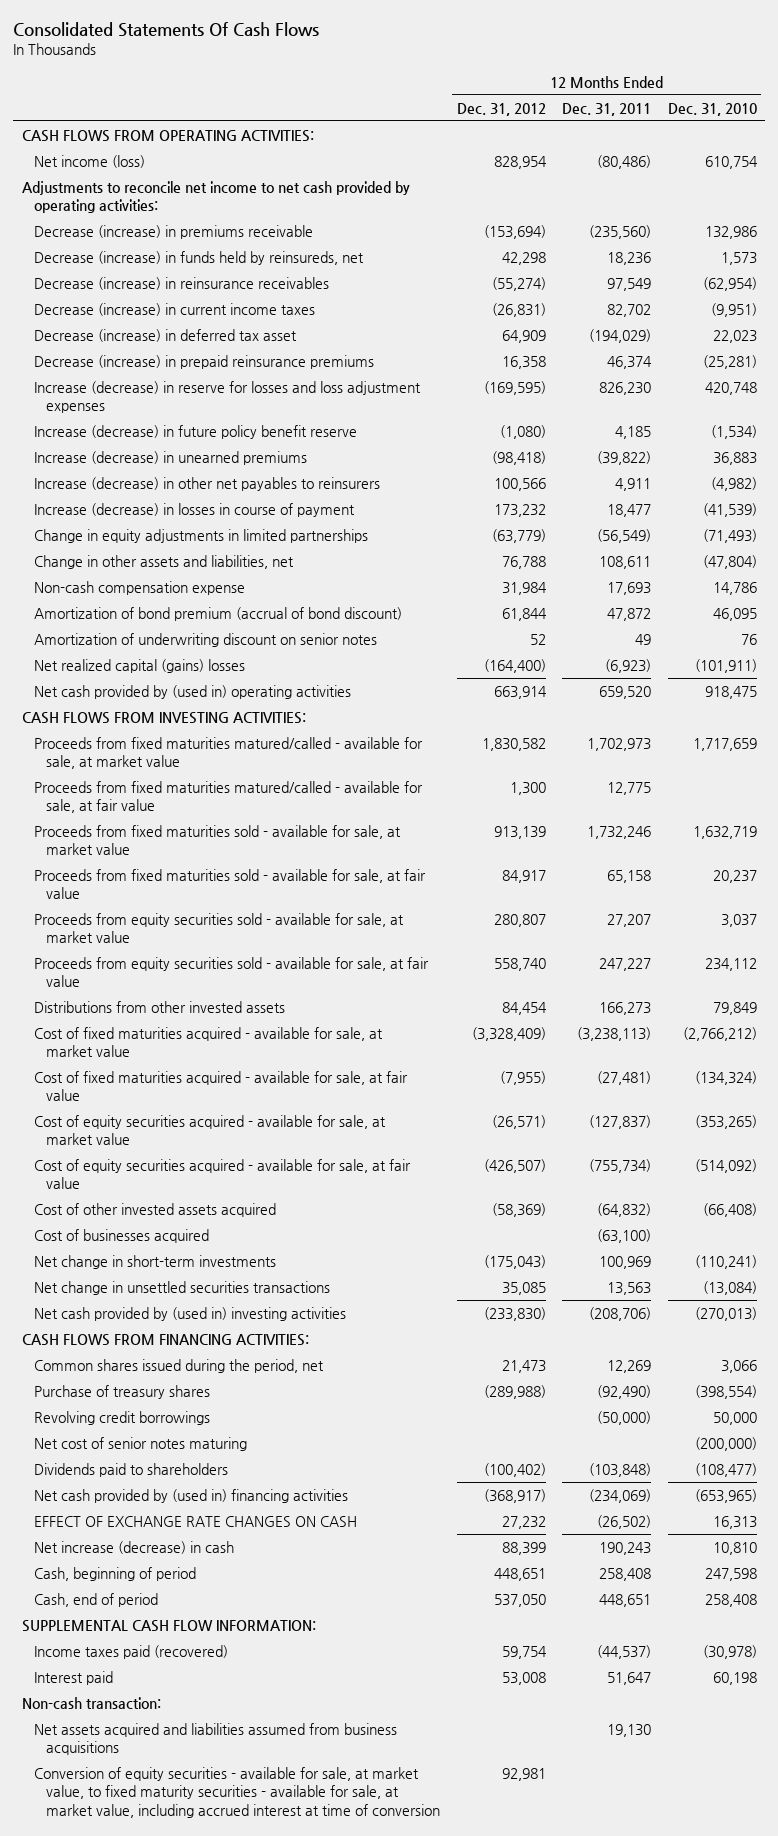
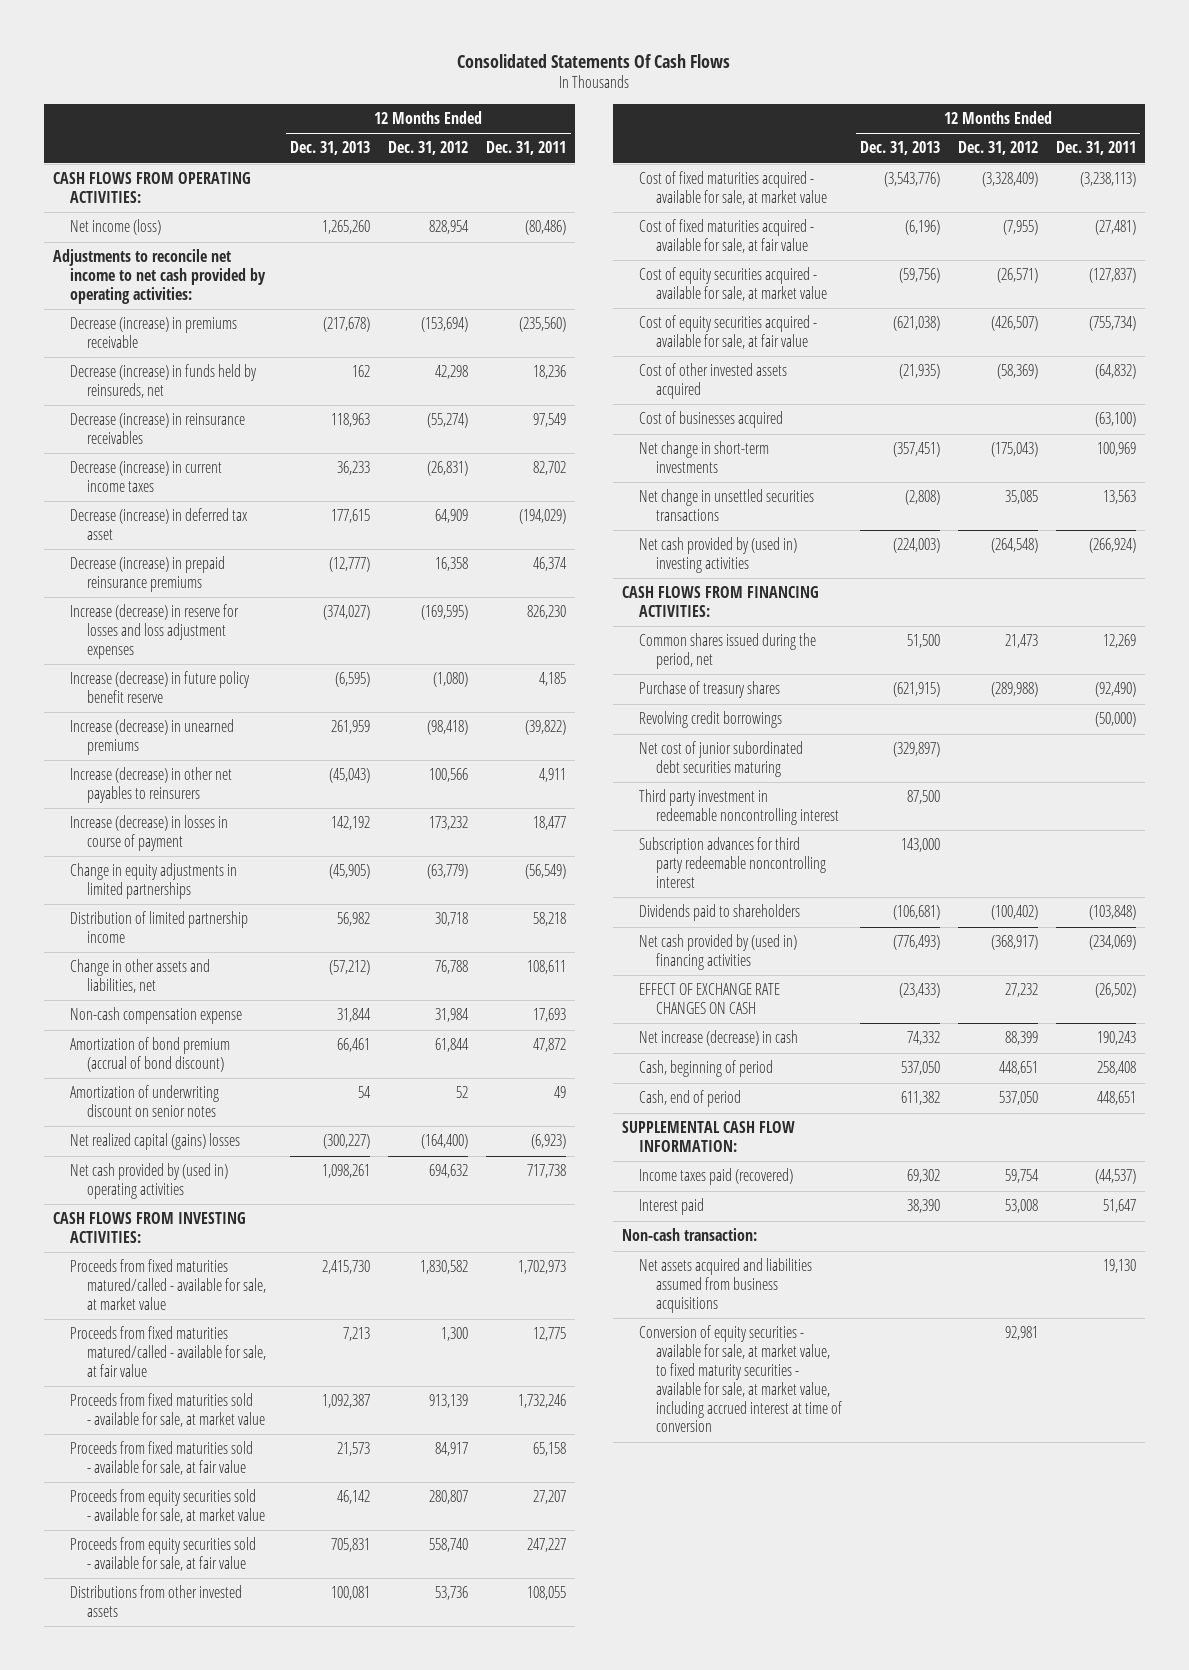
[667,102,757,116] Dec. 31, 2010 -> none
none -> [290,141,371,156] Dec. 31, 2013
none -> [69,911,248,944] Distribution of limited partnership income
[493,686,547,700] 663,914 -> [429,1164,469,1179] 694,632
[599,686,652,700] 659,520 -> [527,1164,567,1179] 717,738
[501,1002,547,1016] 84,454 -> [435,1586,469,1601] 53,736
[599,1002,652,1016] 166,273 -> [527,1586,567,1601] 108,055
[483,1307,546,1322] (233,830) -> [991,538,1039,554] (264,548)
[589,1307,652,1322] (208,706) -> [1088,538,1136,554] (266,924)
[33,1437,247,1452] Net cost of senior notes maturing -> none
none -> [639,741,804,778] Net cost of junior subordinated debt securities maturing
none -> [639,789,840,826] Third party investment in redeemable noncontrolling interest
none -> [639,837,827,888] Subscription advances for third party redeemable noncontrolling interest

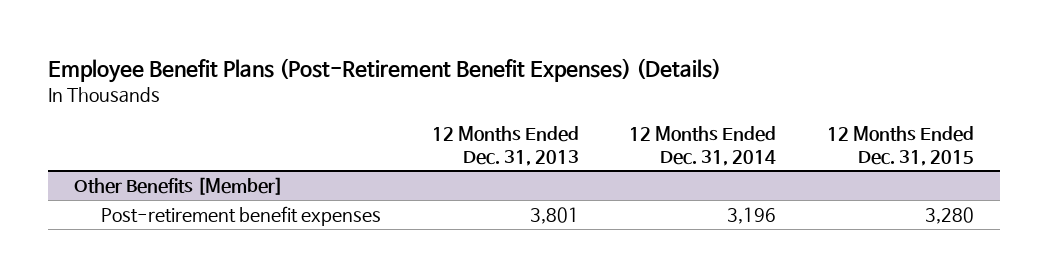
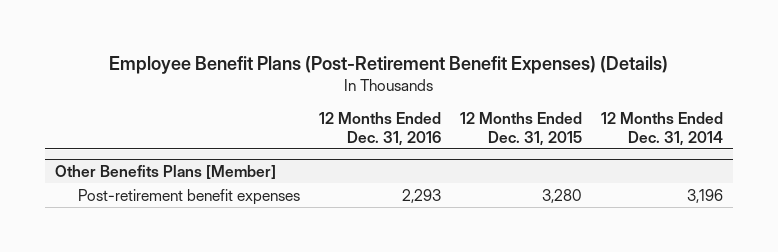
[431,125,579,166] 12 Months Ended Dec. 31, 2013 -> none
none -> [318,111,441,146] 12 Months Ended Dec. 31, 2016
[73,176,283,195] Other Benefits [Member] -> [54,165,276,180] Other Benefits Plans [Member]

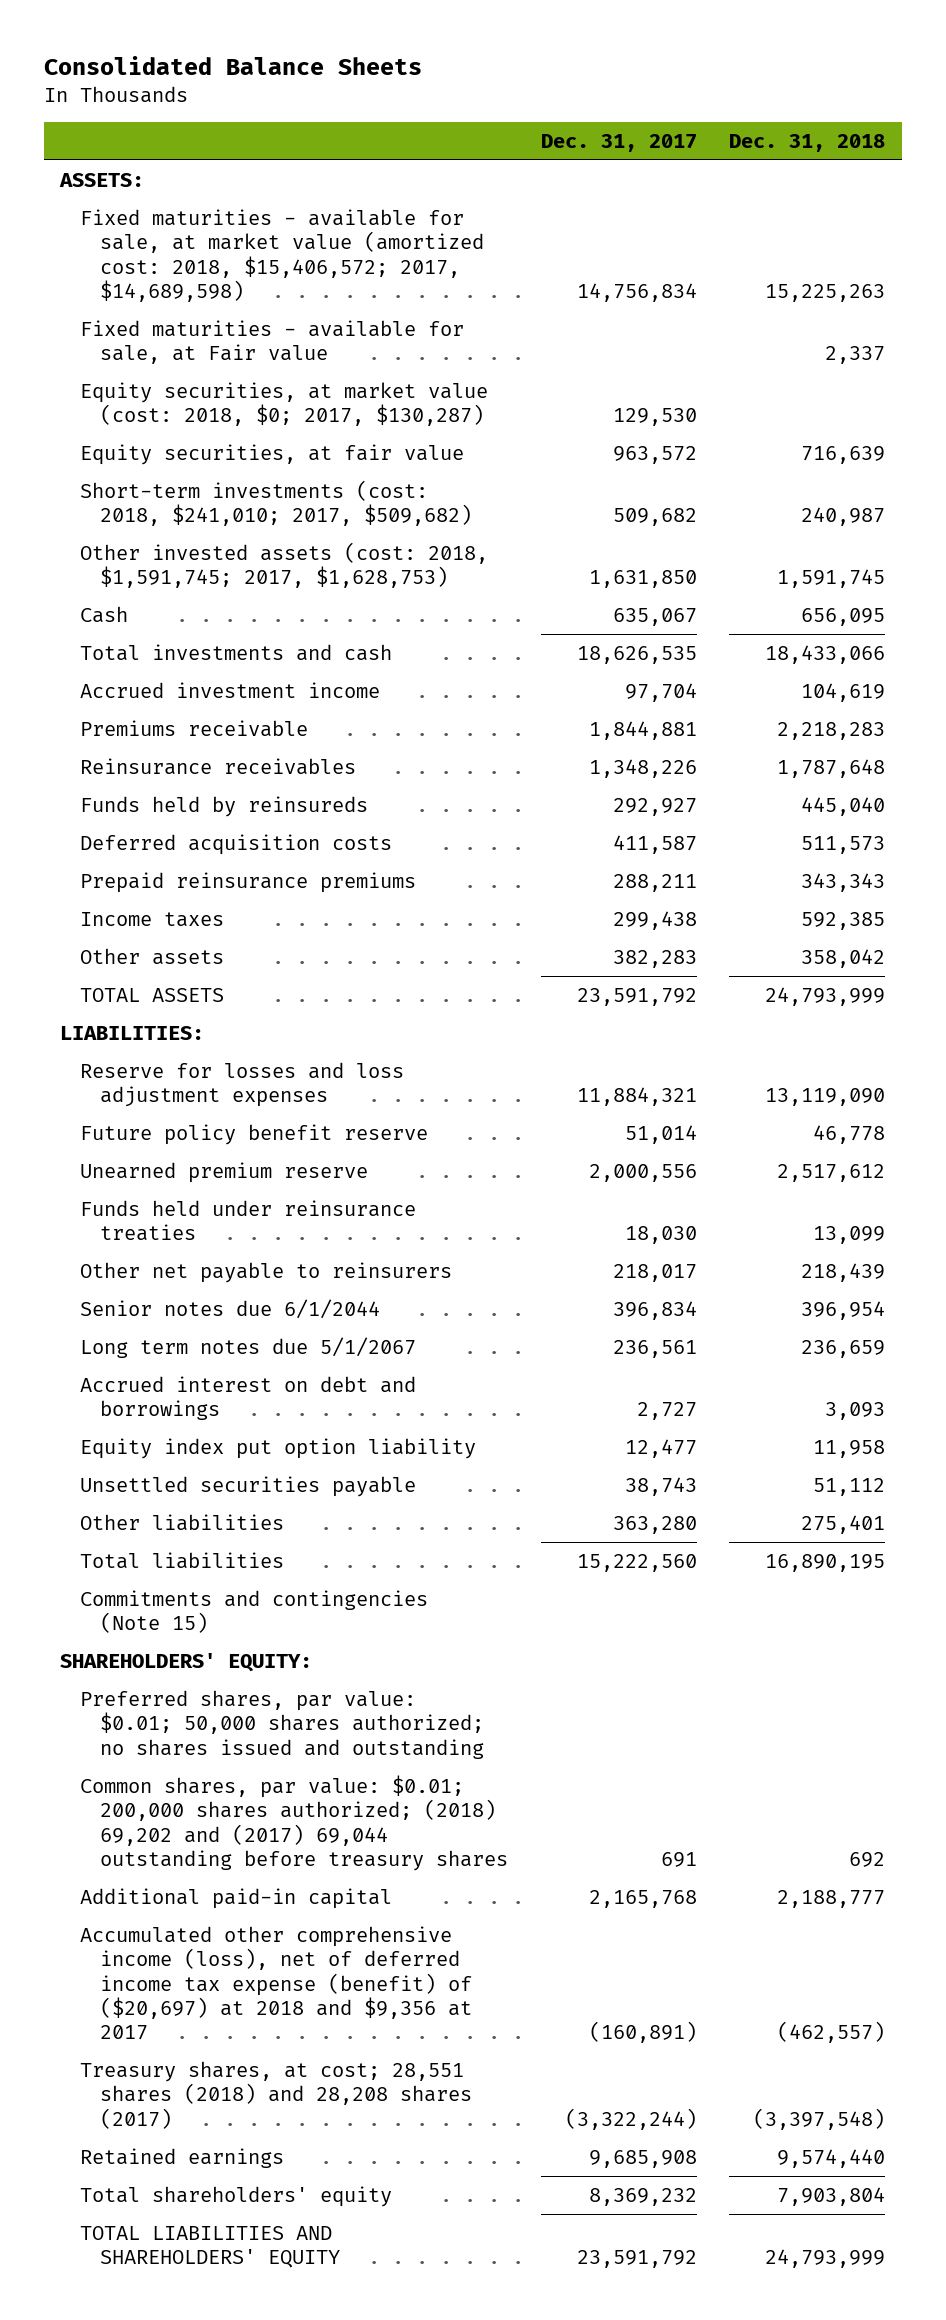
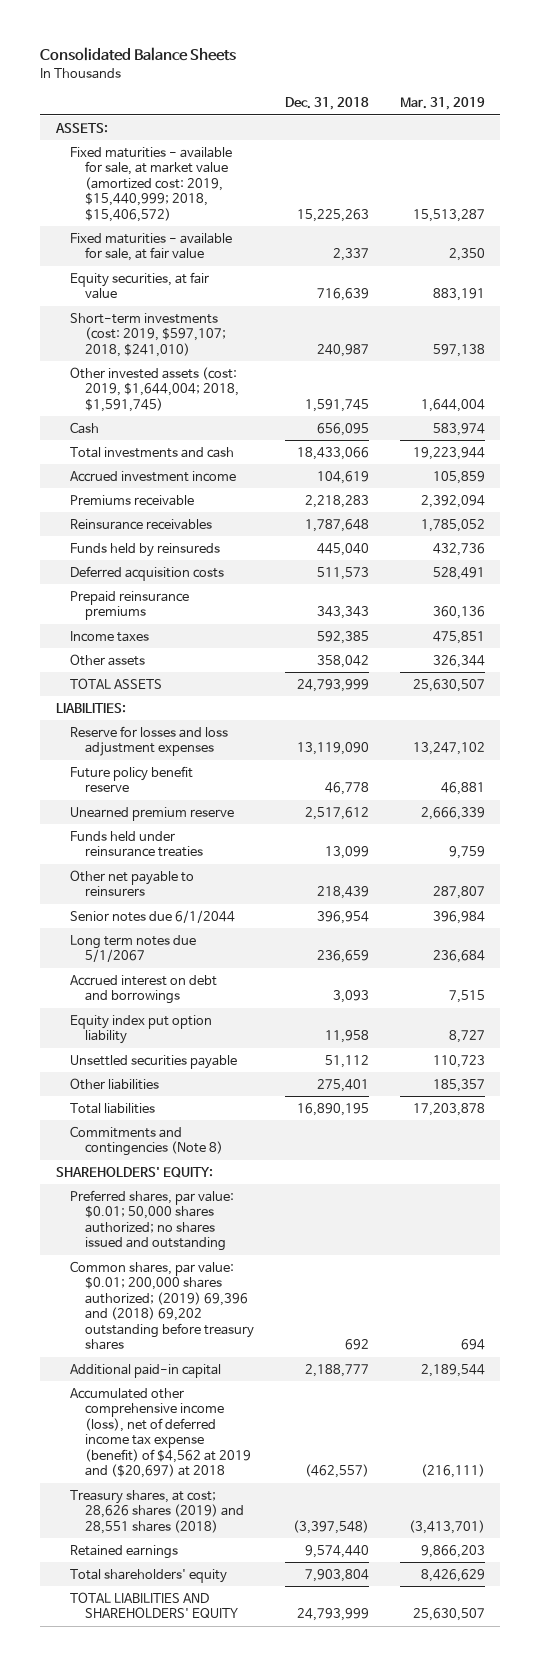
[540,133,697,152] Dec. 31, 2017 -> none
none -> [399,97,485,111] Mar. 31, 2019
[79,381,488,427] Equity securities, at market value (cost: 2018, $0; 2017, $130,287) -> none
[79,208,484,302] Fixed maturities - available for sale, at market value (amortized cost: 2018, $15,406,572; 2017, $14,689,598) -> [70,146,233,222] Fixed maturities - available for sale, at market value (amortized cost: 2019, $15,440,999; 2018, $15,406,572)
[79,319,464,365] Fixed maturities - available for sale, at Fair value -> [70,232,233,262] Fixed maturities - available for sale, at fair value
[79,479,472,527] Short-term investments (cost: 2018, $241,010; 2017, $509,682) -> [70,312,226,357] Short-term investments (cost: 2019, $597,107; 2018, $241,010)
[79,541,488,589] Other invested assets (cost: 2018, $1,591,745; 2017, $1,628,753) -> [70,366,239,412] Other invested assets (cost: 2019, $1,644,004; 2018, $1,591,745)
[79,1589,428,1634] Commitments and contingencies (Note 15) -> [70,1125,223,1157] Commitments and contingencies (Note 8)
[79,1774,508,1871] Common shares, par value: $0.01; 200,000 shares authorized; (2018) 69,202 and (2017) 69,044 outstanding before treasury shares -> [70,1260,254,1351] Common shares, par value: $0.01; 200,000 shares authorized; (2019) 69,396 and (2018) 69,202 outstanding before treasury shares
[79,1925,472,2041] Accumulated other comprehensive income (loss), net of deferred income tax expense (benefit) of ($20,697) at 2018 and $9,356 at 2017 -> [70,1387,251,1479] Accumulated other comprehensive income (loss), net of deferred income tax expense (benefit) of $4,562 at 2019 and ($20,697) at 2018
[79,2060,472,2129] Treasury shares, at cost; 28,551 shares (2018) and 28,208 shares (2017) -> [70,1489,244,1534] Treasury shares, at cost; 28,626 shares (2019) and 28,551 shares (2018)

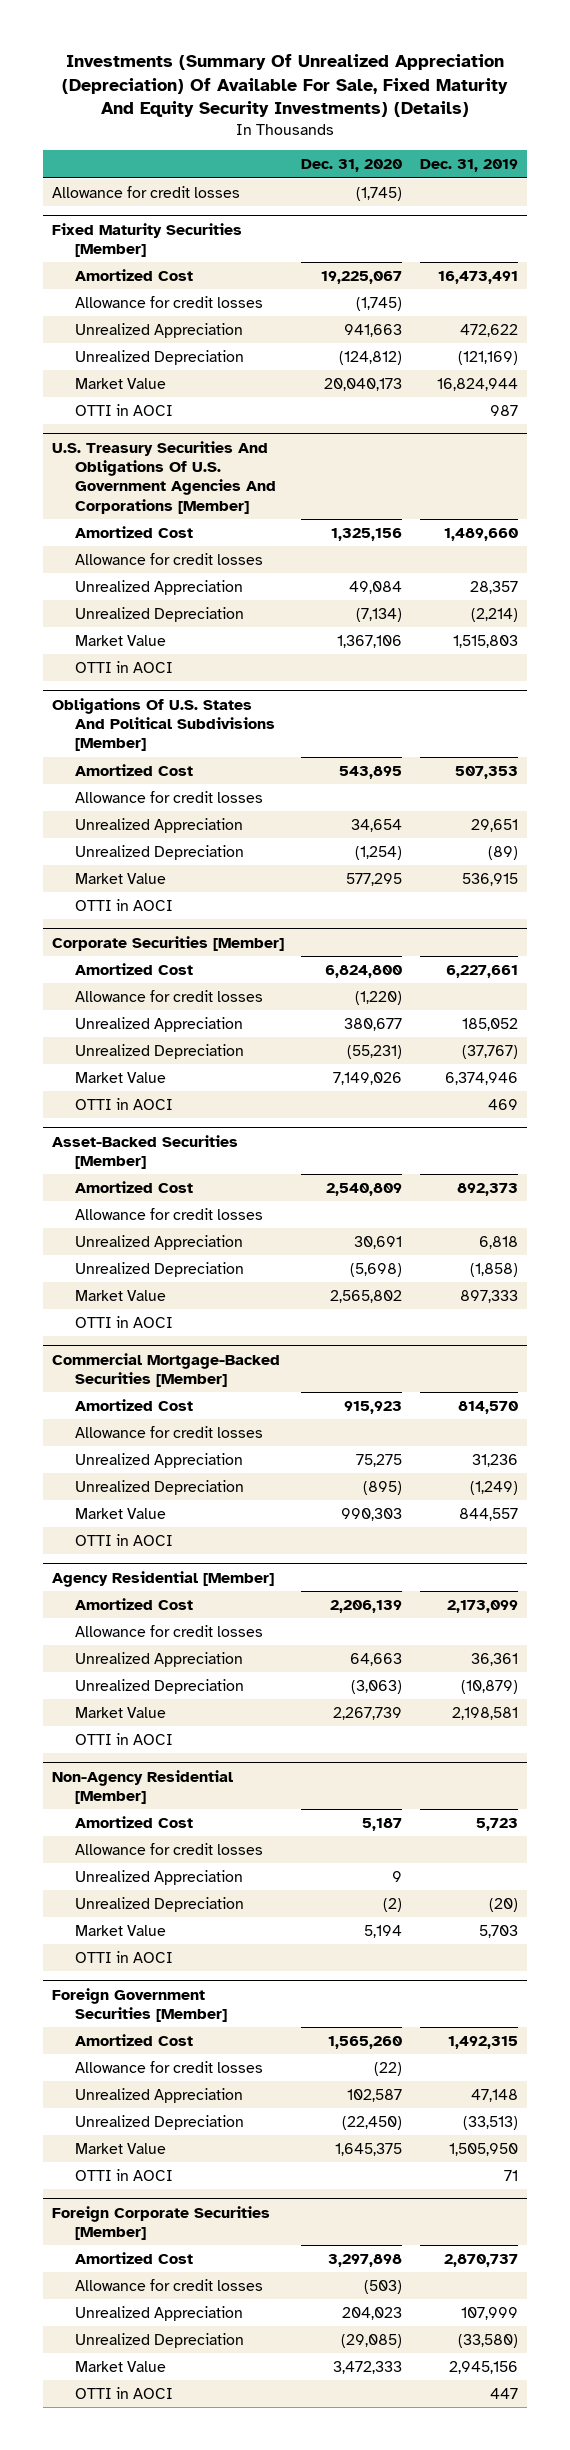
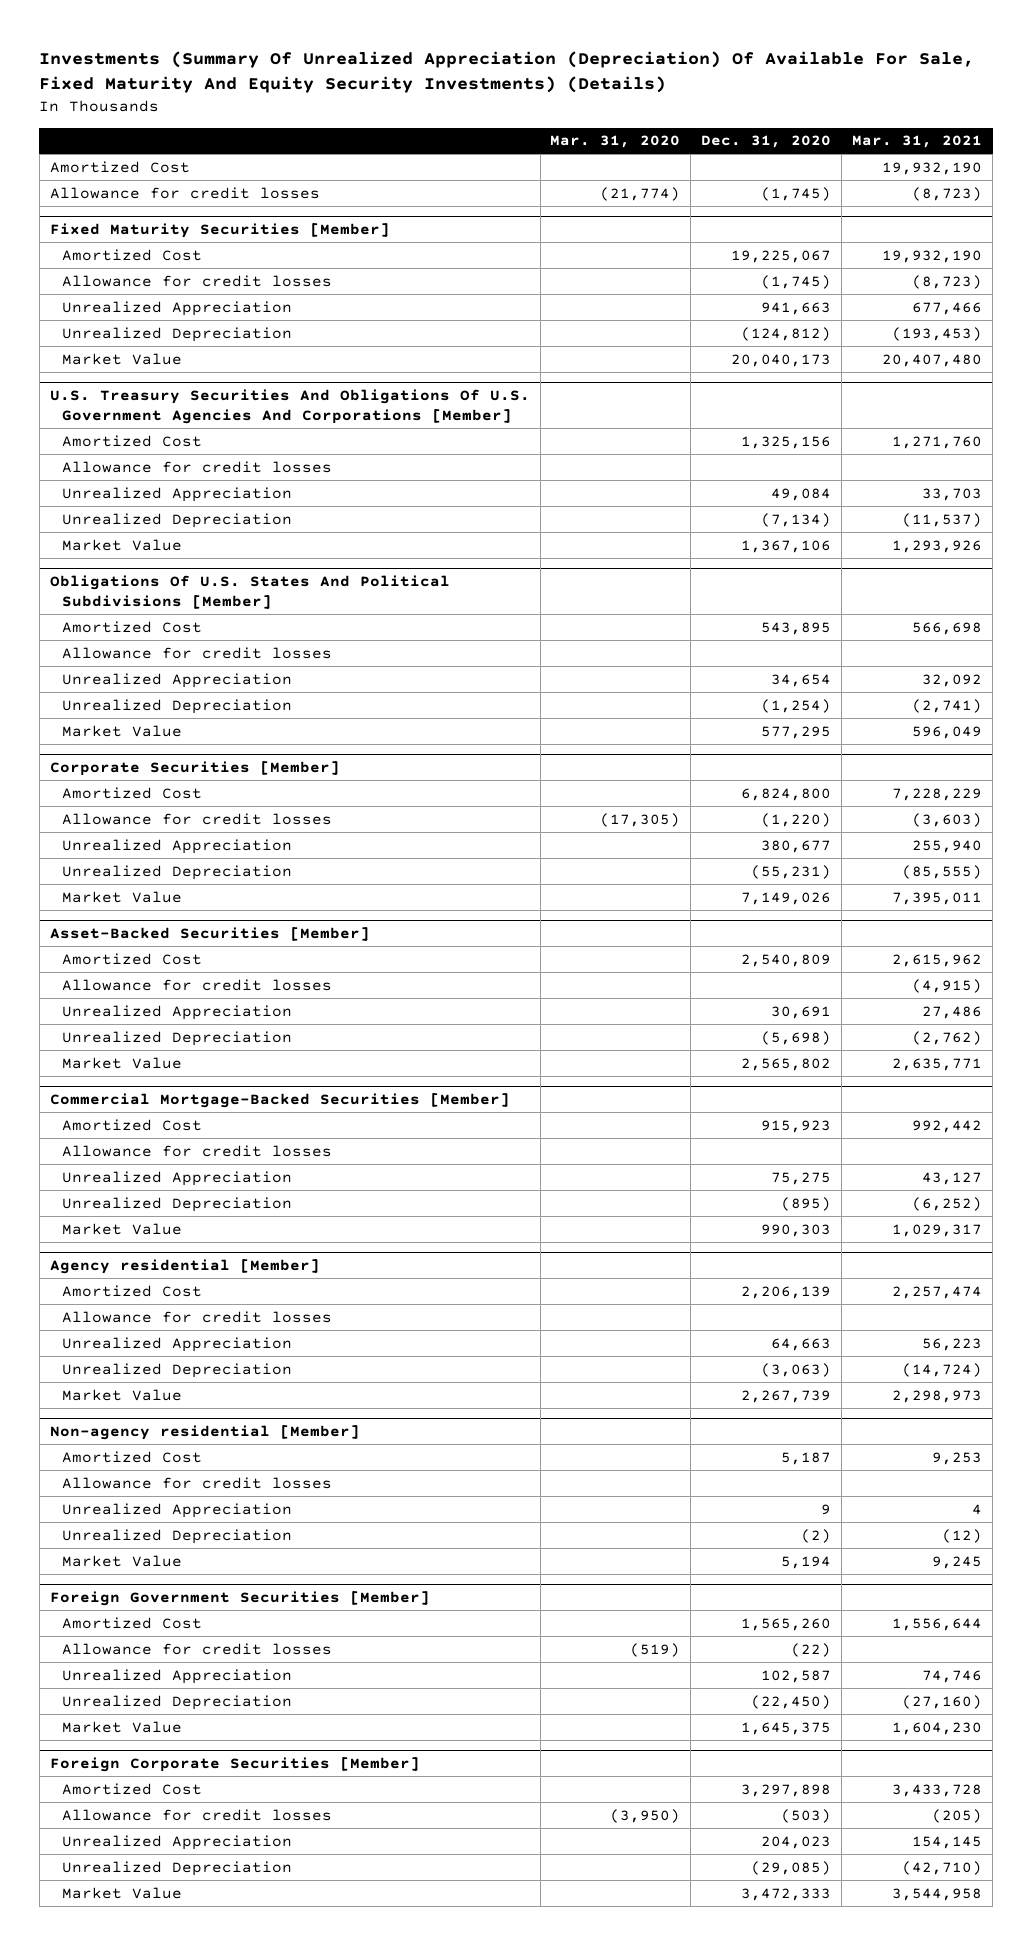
[419,159,518,173] Dec. 31, 2019 -> none
none -> [550,135,681,149] Mar. 31, 2020
none -> [852,135,983,149] Mar. 31, 2021
none -> [49,160,190,173] Amortized Cost
[74,403,173,416] OTTI in AOCI -> none
[74,660,173,673] OTTI in AOCI -> none
[74,898,173,911] OTTI in AOCI -> none
[74,1097,173,1110] OTTI in AOCI -> none
[74,1315,173,1328] OTTI in AOCI -> none
[74,1533,173,1546] OTTI in AOCI -> none
[51,1570,274,1587] Agency Residential [Member] -> [49,1258,320,1274] Agency residential [Member]
[74,1732,173,1745] OTTI in AOCI -> none
[51,1769,233,1804] Non-Agency Residential [Member] -> [49,1424,360,1440] Non-agency residential [Member]
[74,1950,173,1963] OTTI in AOCI -> none
[74,2168,173,2181] OTTI in AOCI -> none
[74,2386,173,2399] OTTI in AOCI -> none

